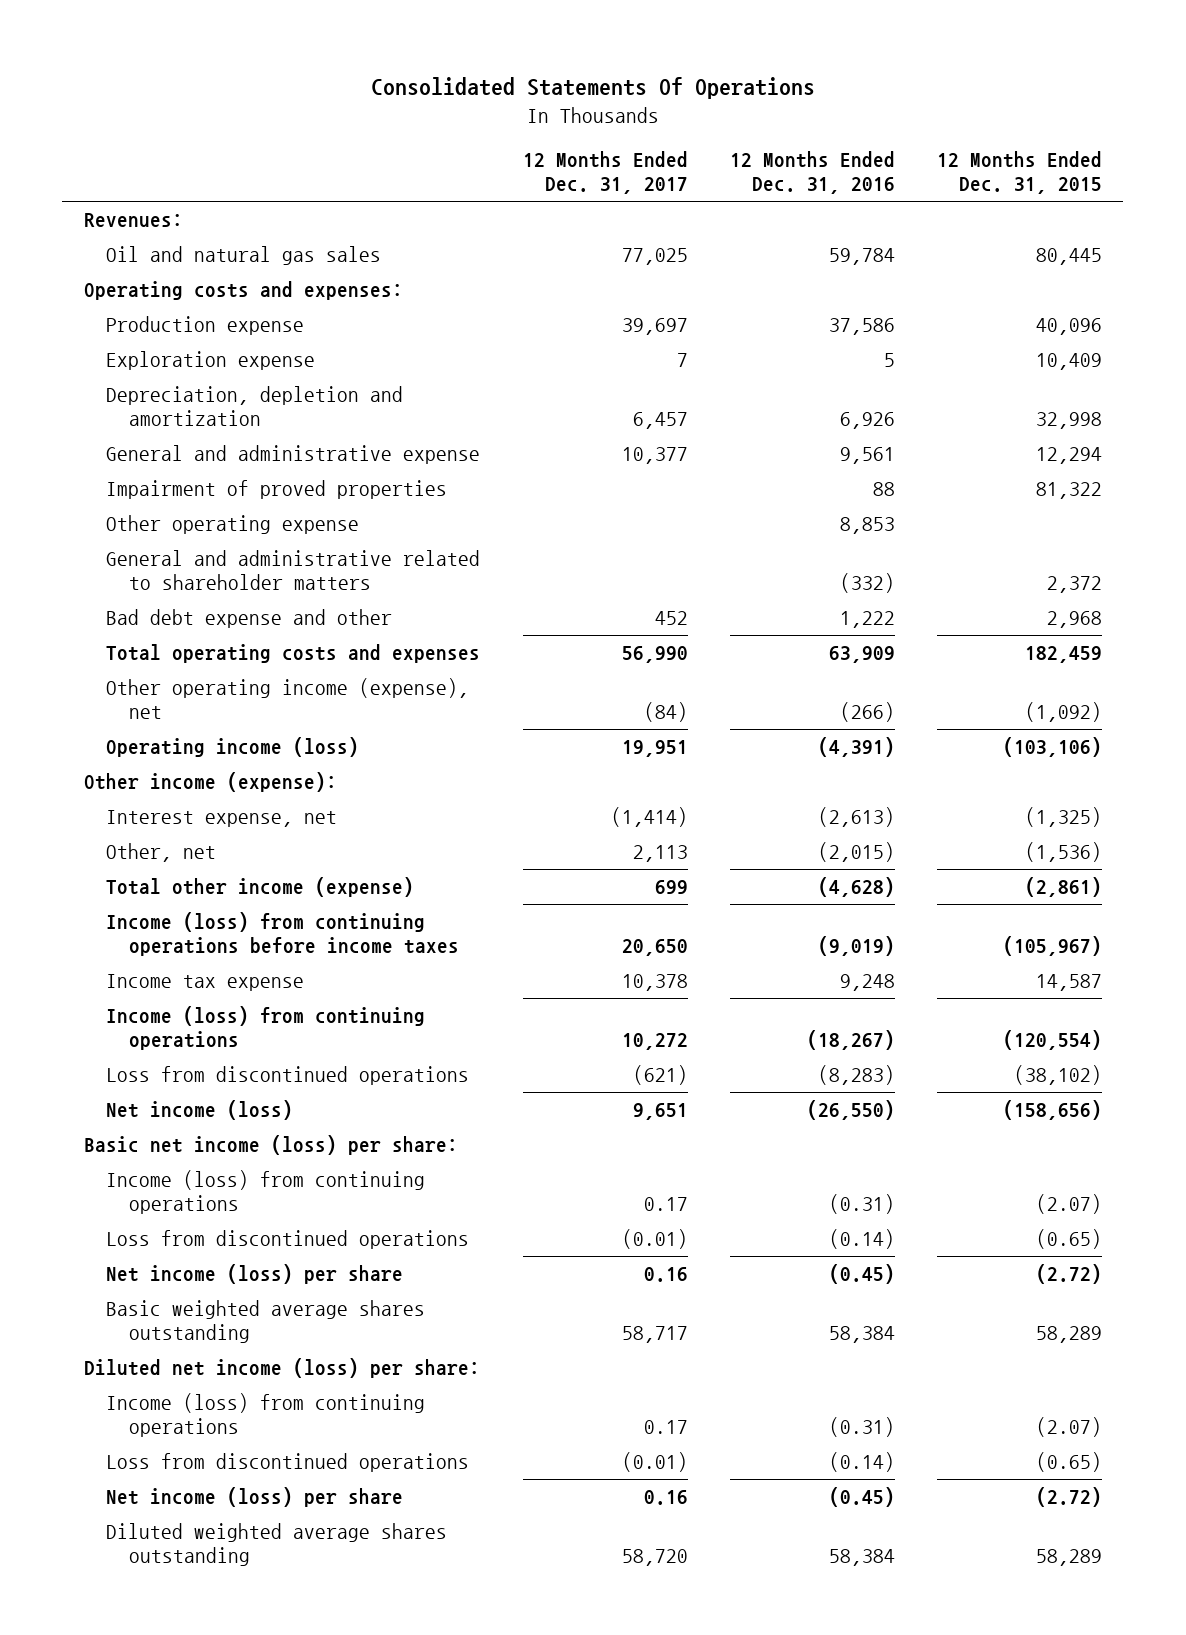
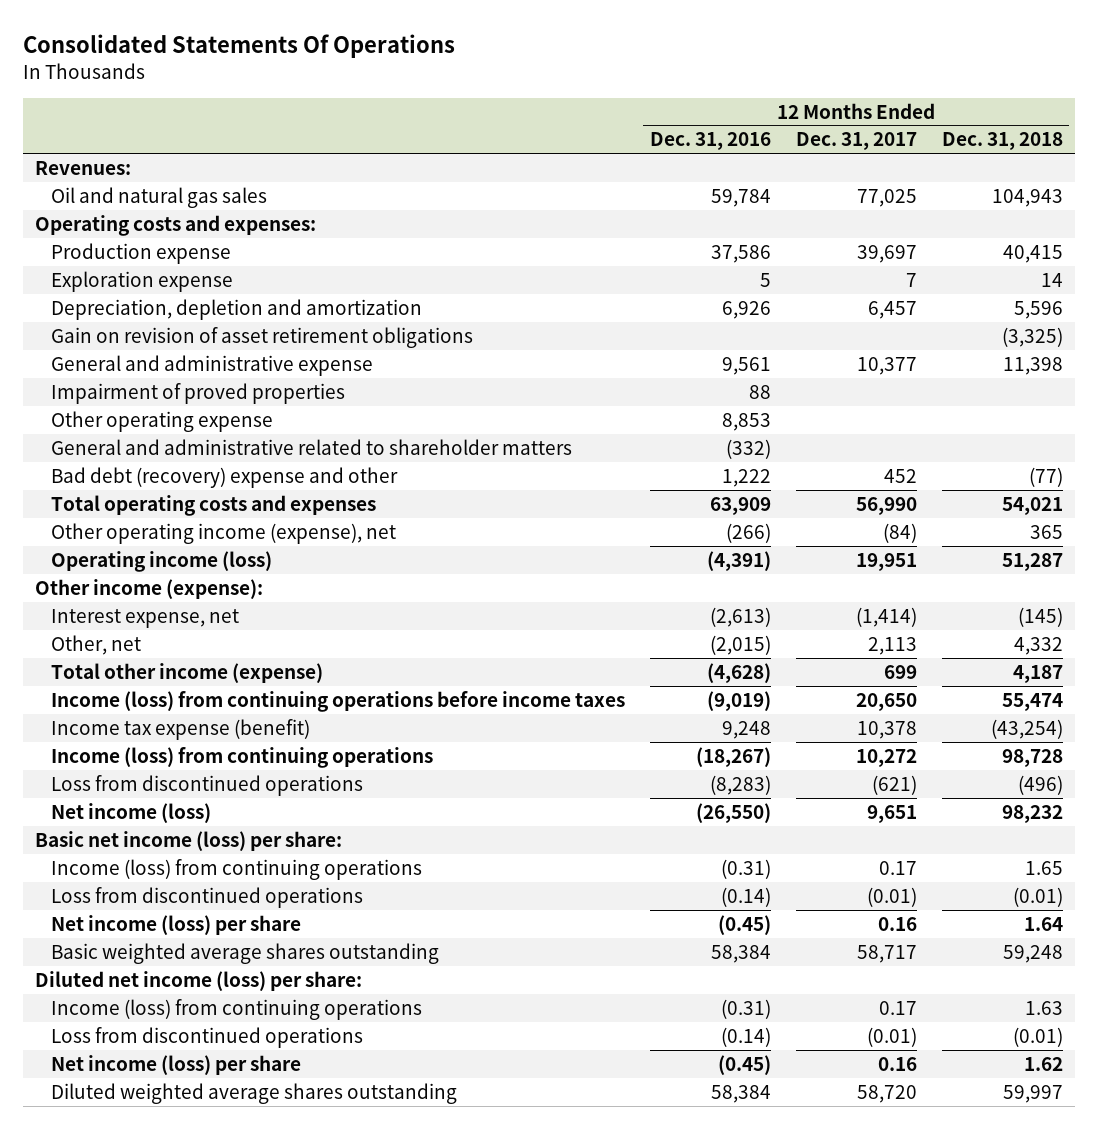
[937,151,1103,195] 12 Months Ended Dec. 31, 2015 -> none
none -> [941,132,1063,151] Dec. 31, 2018
none -> [50,326,473,348] Gain on revision of asset retirement obligations
[106,609,393,629] Bad debt expense and other -> [50,466,398,488] Bad debt (recovery) expense and other
[106,974,305,992] Income tax expense -> [50,718,310,740] Income tax expense (benefit)

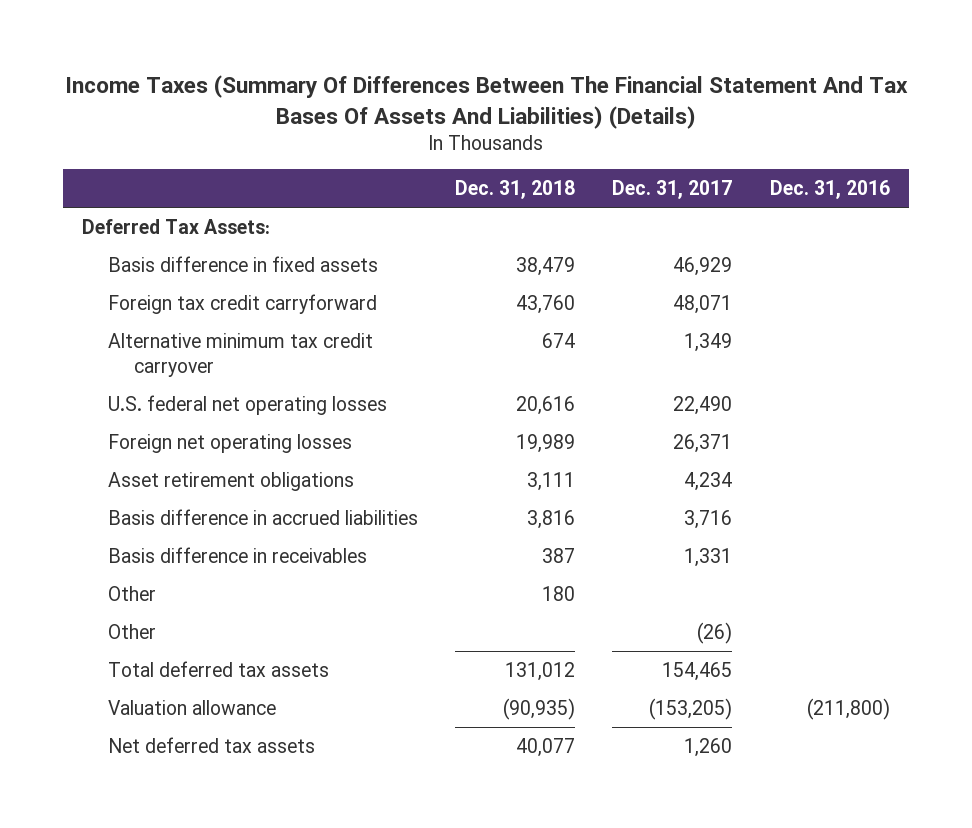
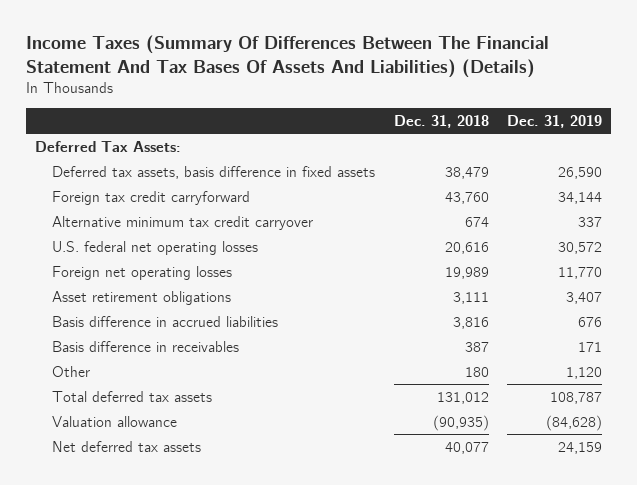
[612,180,733,200] Dec. 31, 2017 -> none
[769,180,890,200] Dec. 31, 2016 -> none
none -> [506,115,602,129] Dec. 31, 2019
[107,255,378,272] Basis difference in fixed assets -> [52,165,376,179] Deferred tax assets, basis difference in fixed assets
[107,623,156,639] Other -> none

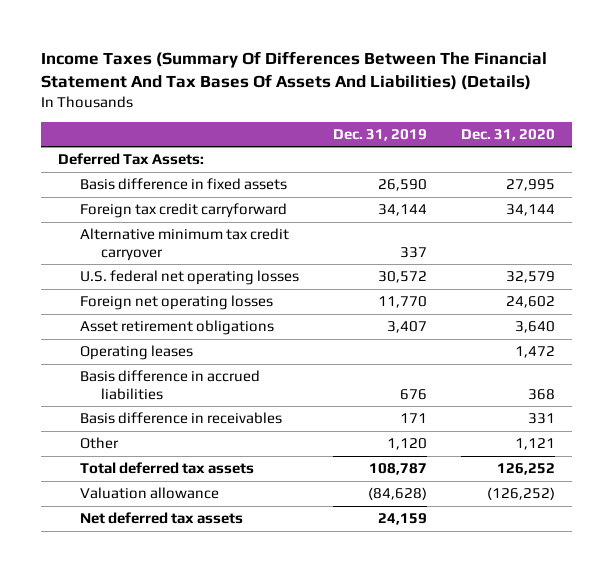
[393,115,489,129] Dec. 31, 2018 -> none
none -> [461,128,556,141] Dec. 31, 2020
[52,165,376,179] Deferred tax assets, basis difference in fixed assets -> [79,178,287,191] Basis difference in fixed assets
none -> [79,345,193,361] Operating leases

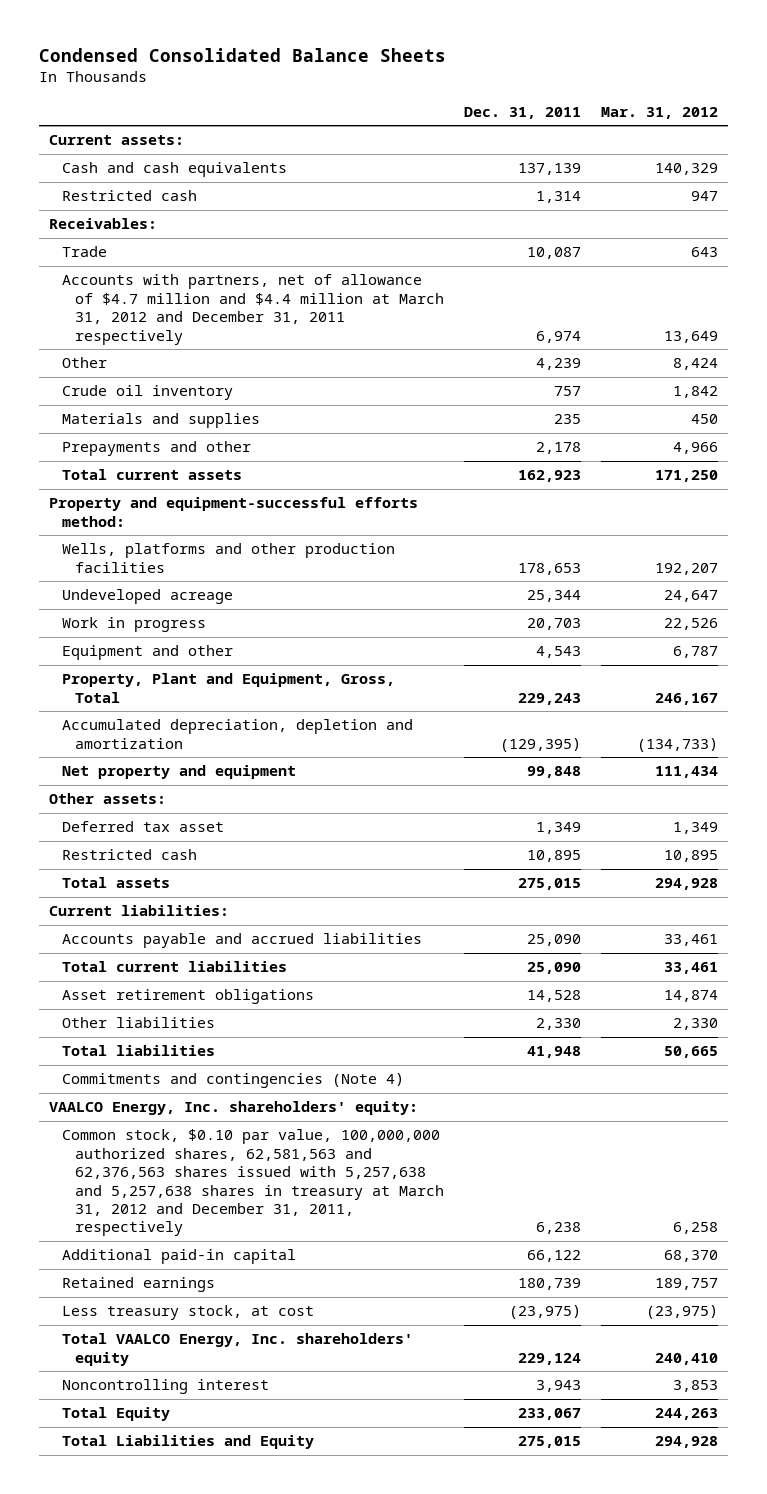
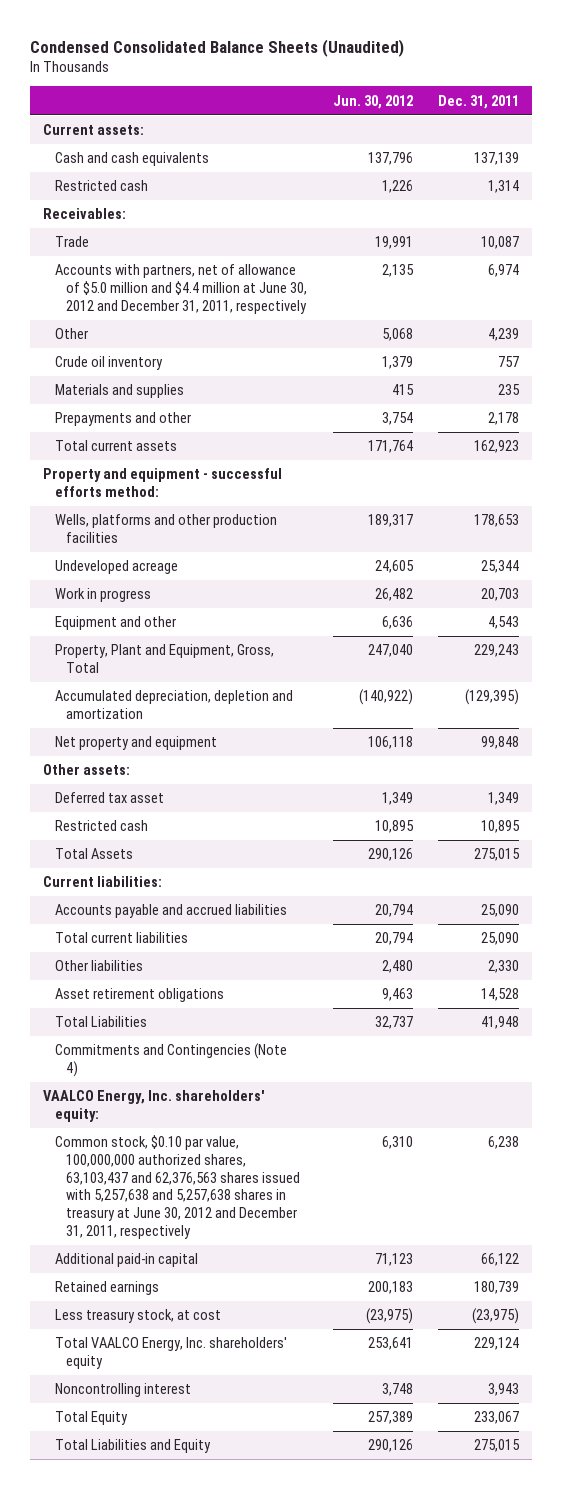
[38,48,446,63] Condensed Consolidated Balance Sheets -> [30,38,405,57] Condensed Consolidated Balance Sheets (Unaudited)
[600,106,718,119] Mar. 31, 2012 -> none
none -> [332,94,413,109] Jun. 30, 2012
[61,274,444,345] Accounts with partners, net of allowance of $4.7 million and $4.4 million at March 31, 2012 and December 31, 2011 respectively -> [54,264,308,314] Accounts with partners, net of allowance of $5.0 million and $4.4 million at June 30, 2012 and December 31, 2011, respectively
[48,497,418,527] Property and equipment-successful efforts method: -> [43,468,283,497] Property and equipment - successful efforts method:
[61,877,170,889] Total assets -> [54,848,133,860] Total Assets
[61,989,314,1005] Asset retirement obligations -> [54,988,224,1003] Asset retirement obligations
[61,1045,215,1057] Total liabilities -> [54,1016,147,1028] Total Liabilities
[61,1073,404,1089] Commitments and contingencies (Note 4) -> [54,1043,287,1077] Commitments and Contingencies (Note 4)
[61,1129,444,1237] Common stock, $0.10 par value, 100,000,000 authorized shares, 62,581,563 and 62,376,563 shares issued with 5,257,638 and 5,257,638 shares in treasury at March 31, 2012 and December 31, 2011, respectively -> [54,1135,301,1239] Common stock, $0.10 par value, 100,000,000 authorized shares, 63,103,437 and 62,376,563 shares issued with 5,257,638 and 5,257,638 shares in treasury at June 30, 2012 and December 31, 2011, respectively

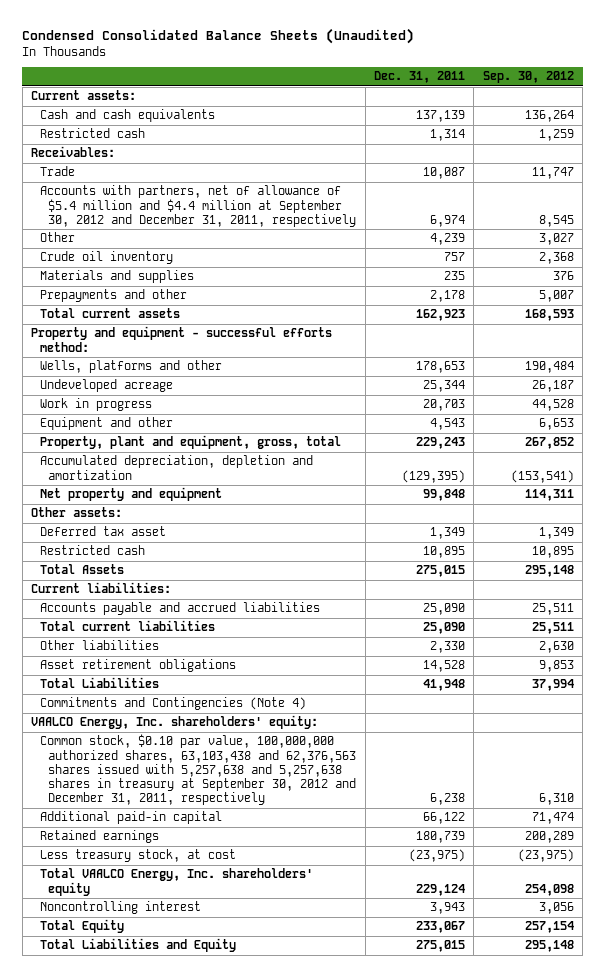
[332,94,413,109] Jun. 30, 2012 -> none
none -> [482,71,574,84] Sep. 30, 2012
[54,264,308,314] Accounts with partners, net of allowance of $5.0 million and $4.4 million at June 30, 2012 and December 31, 2011, respectively -> [39,185,357,227] Accounts with partners, net of allowance of $5.4 million and $4.4 million at September 30, 2012 and December 31, 2011, respectively
[54,514,277,543] Wells, platforms and other production facilities -> [39,360,222,374] Wells, platforms and other
[54,644,274,673] Property, Plant and Equipment, Gross, Total -> [39,435,341,450] Property, plant and equipment, gross, total
[54,1135,301,1239] Common stock, $0.10 par value, 100,000,000 authorized shares, 63,103,437 and 62,376,563 shares issued with 5,257,638 and 5,257,638 shares in treasury at June 30, 2012 and December 31, 2011, respectively -> [39,734,357,806] Common stock, $0.10 par value, 100,000,000 authorized shares, 63,103,438 and 62,376,563 shares issued with 5,257,638 and 5,257,638 shares in treasury at September 30, 2012 and December 31, 2011, respectively

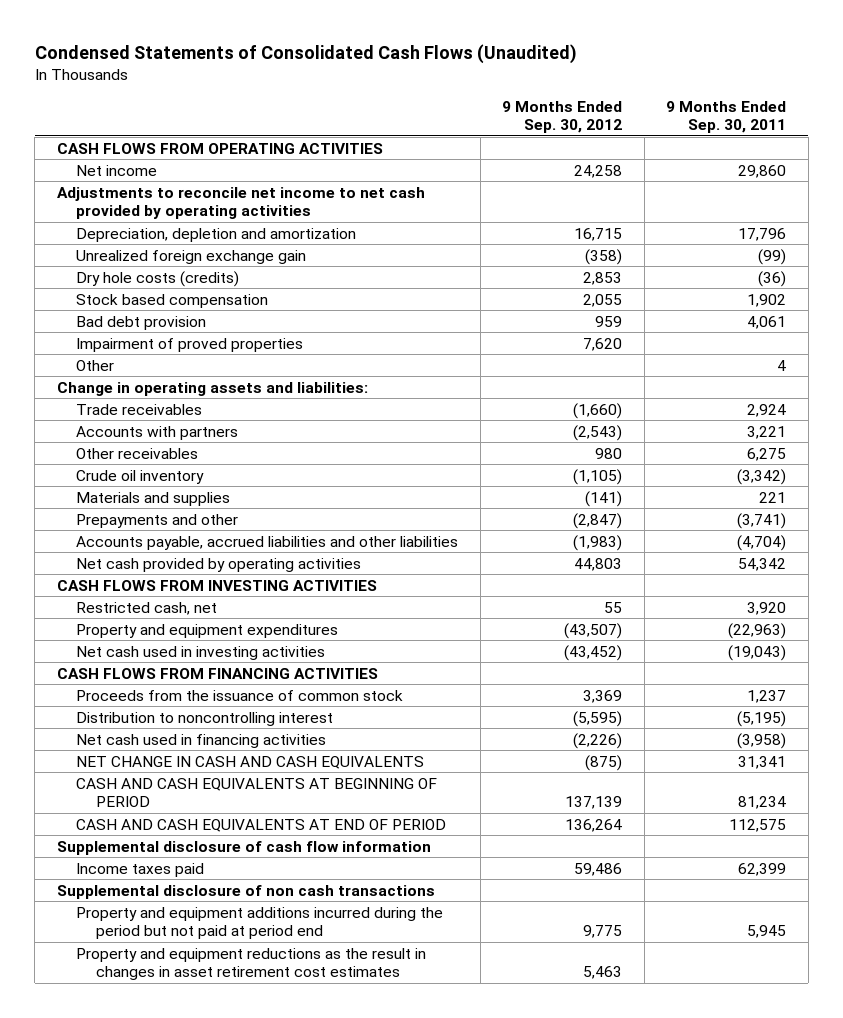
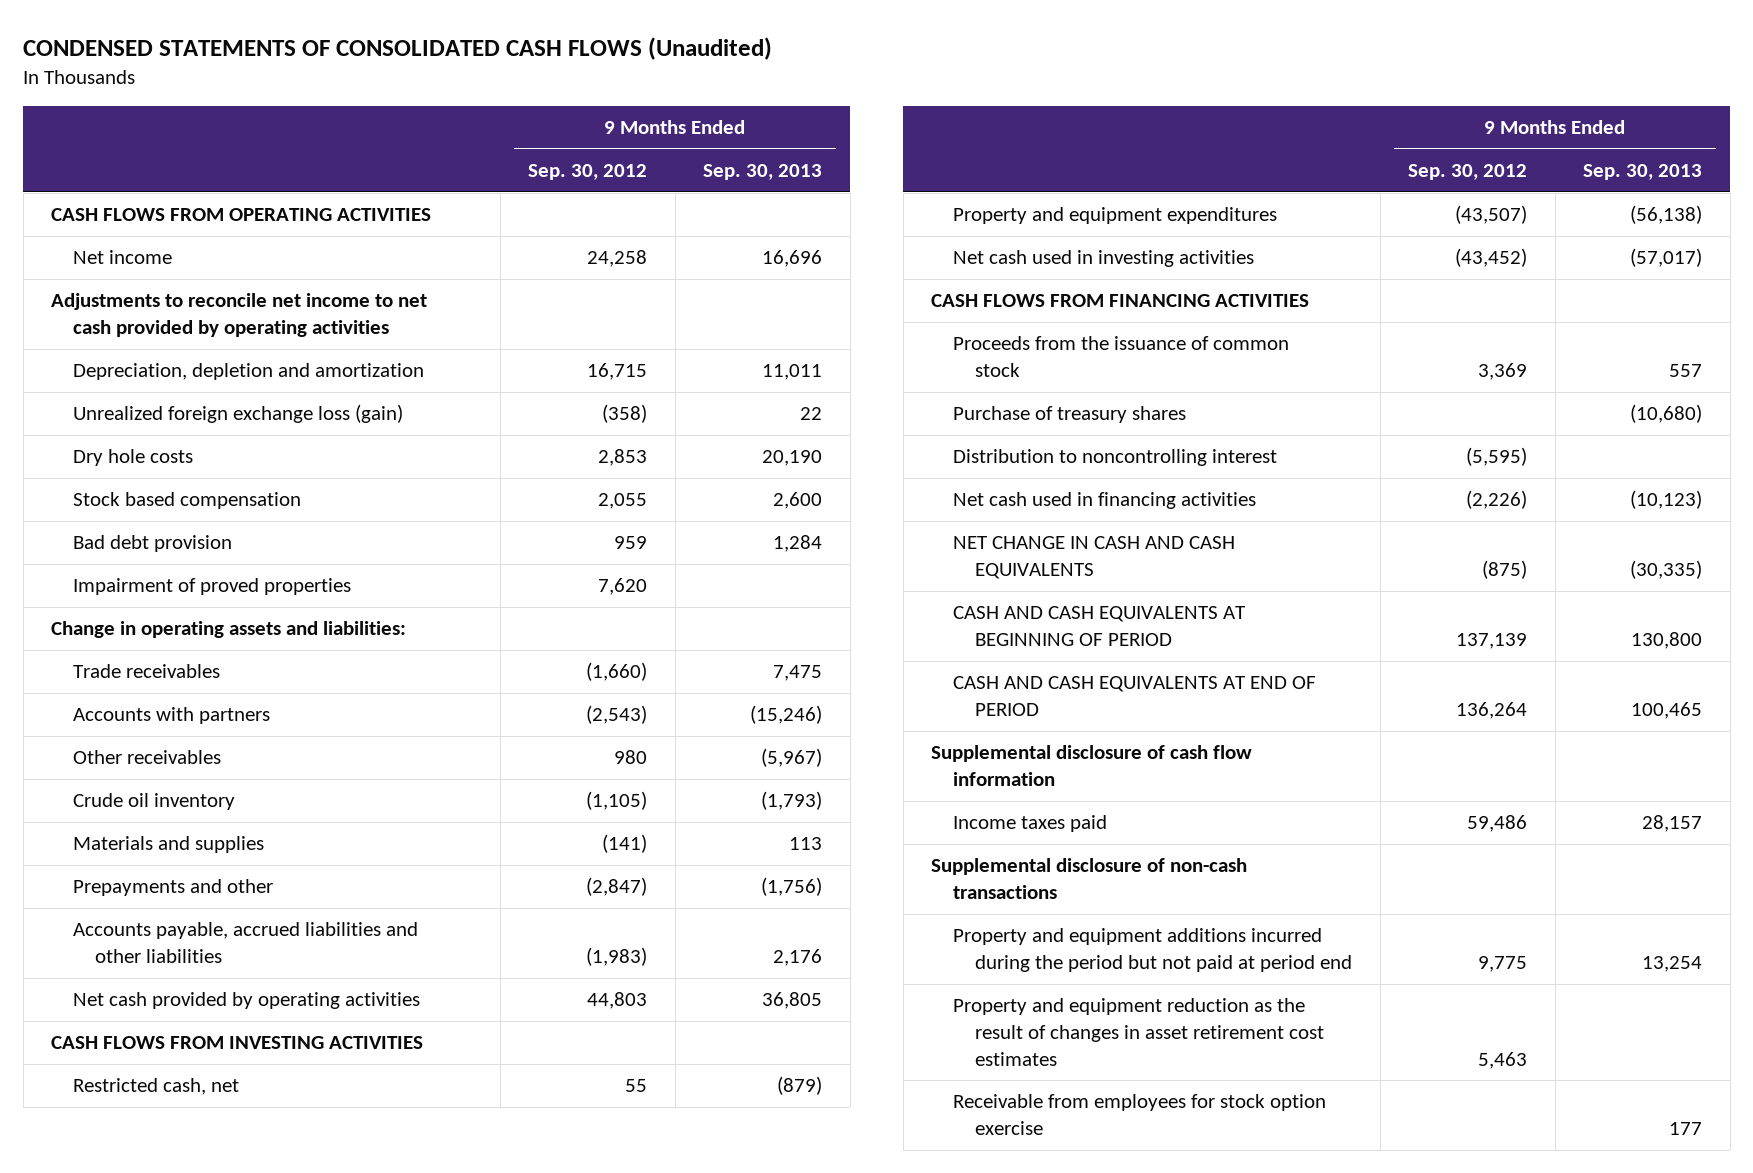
[34,43,577,64] Condensed Statements of Consolidated Cash Flows (Unaudited) -> [23,36,773,60] CONDENSED STATEMENTS OF CONSOLIDATED CASH FLOWS (Unaudited)
[666,100,787,134] 9 Months Ended Sep. 30, 2011 -> none
none -> [703,163,823,180] Sep. 30, 2013
[76,249,307,264] Unrealized foreign exchange gain -> [73,404,404,424] Unrealized foreign exchange loss (gain)
[76,270,240,287] Dry hole costs (credits) -> [73,449,194,467] Dry hole costs
[76,359,115,371] Other -> none
none -> [953,406,1187,424] Purchase of treasury shares
[56,884,435,899] Supplemental disclosure of non cash transactions -> [931,858,1248,900] Supplemental disclosure of non-cash transactions
[76,947,427,980] Property and equipment reductions as the result in changes in asset retirement cost estimates -> [953,998,1325,1066] Property and equipment reduction as the result of changes in asset retirement cost estimates
none -> [953,1094,1327,1136] Receivable from employees for stock option exercise

